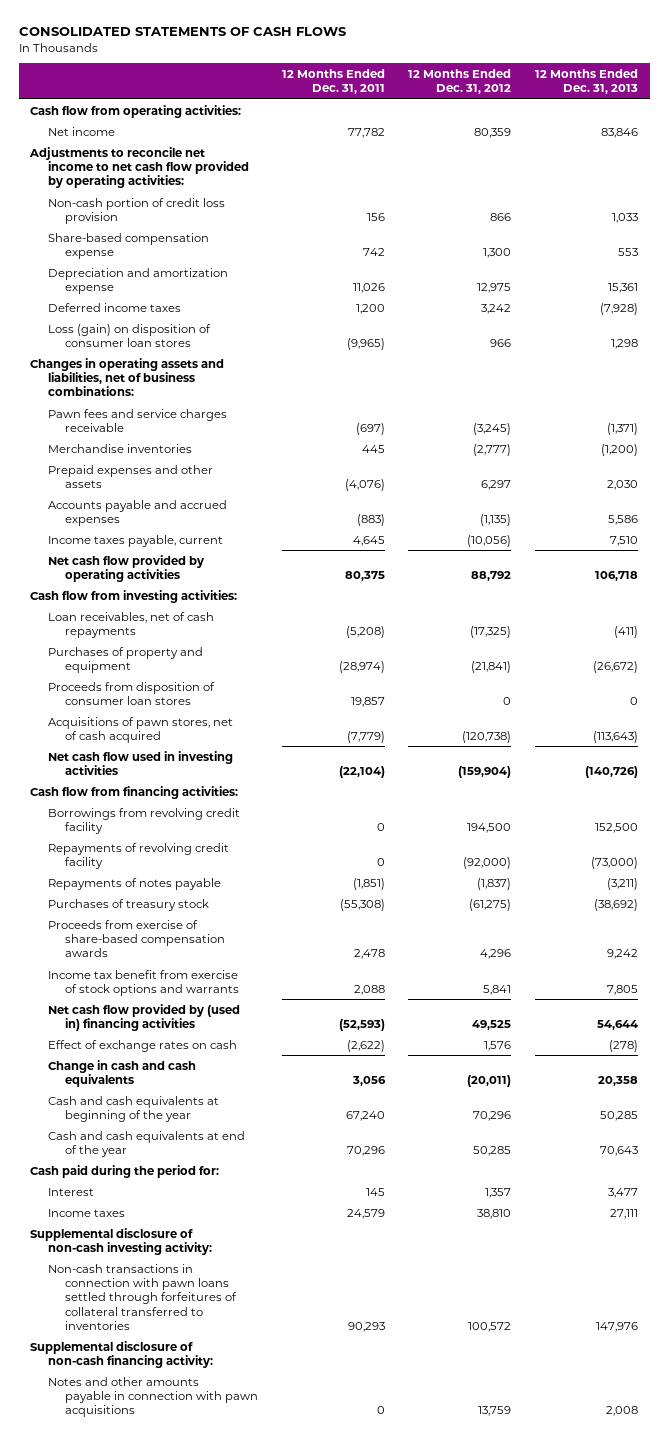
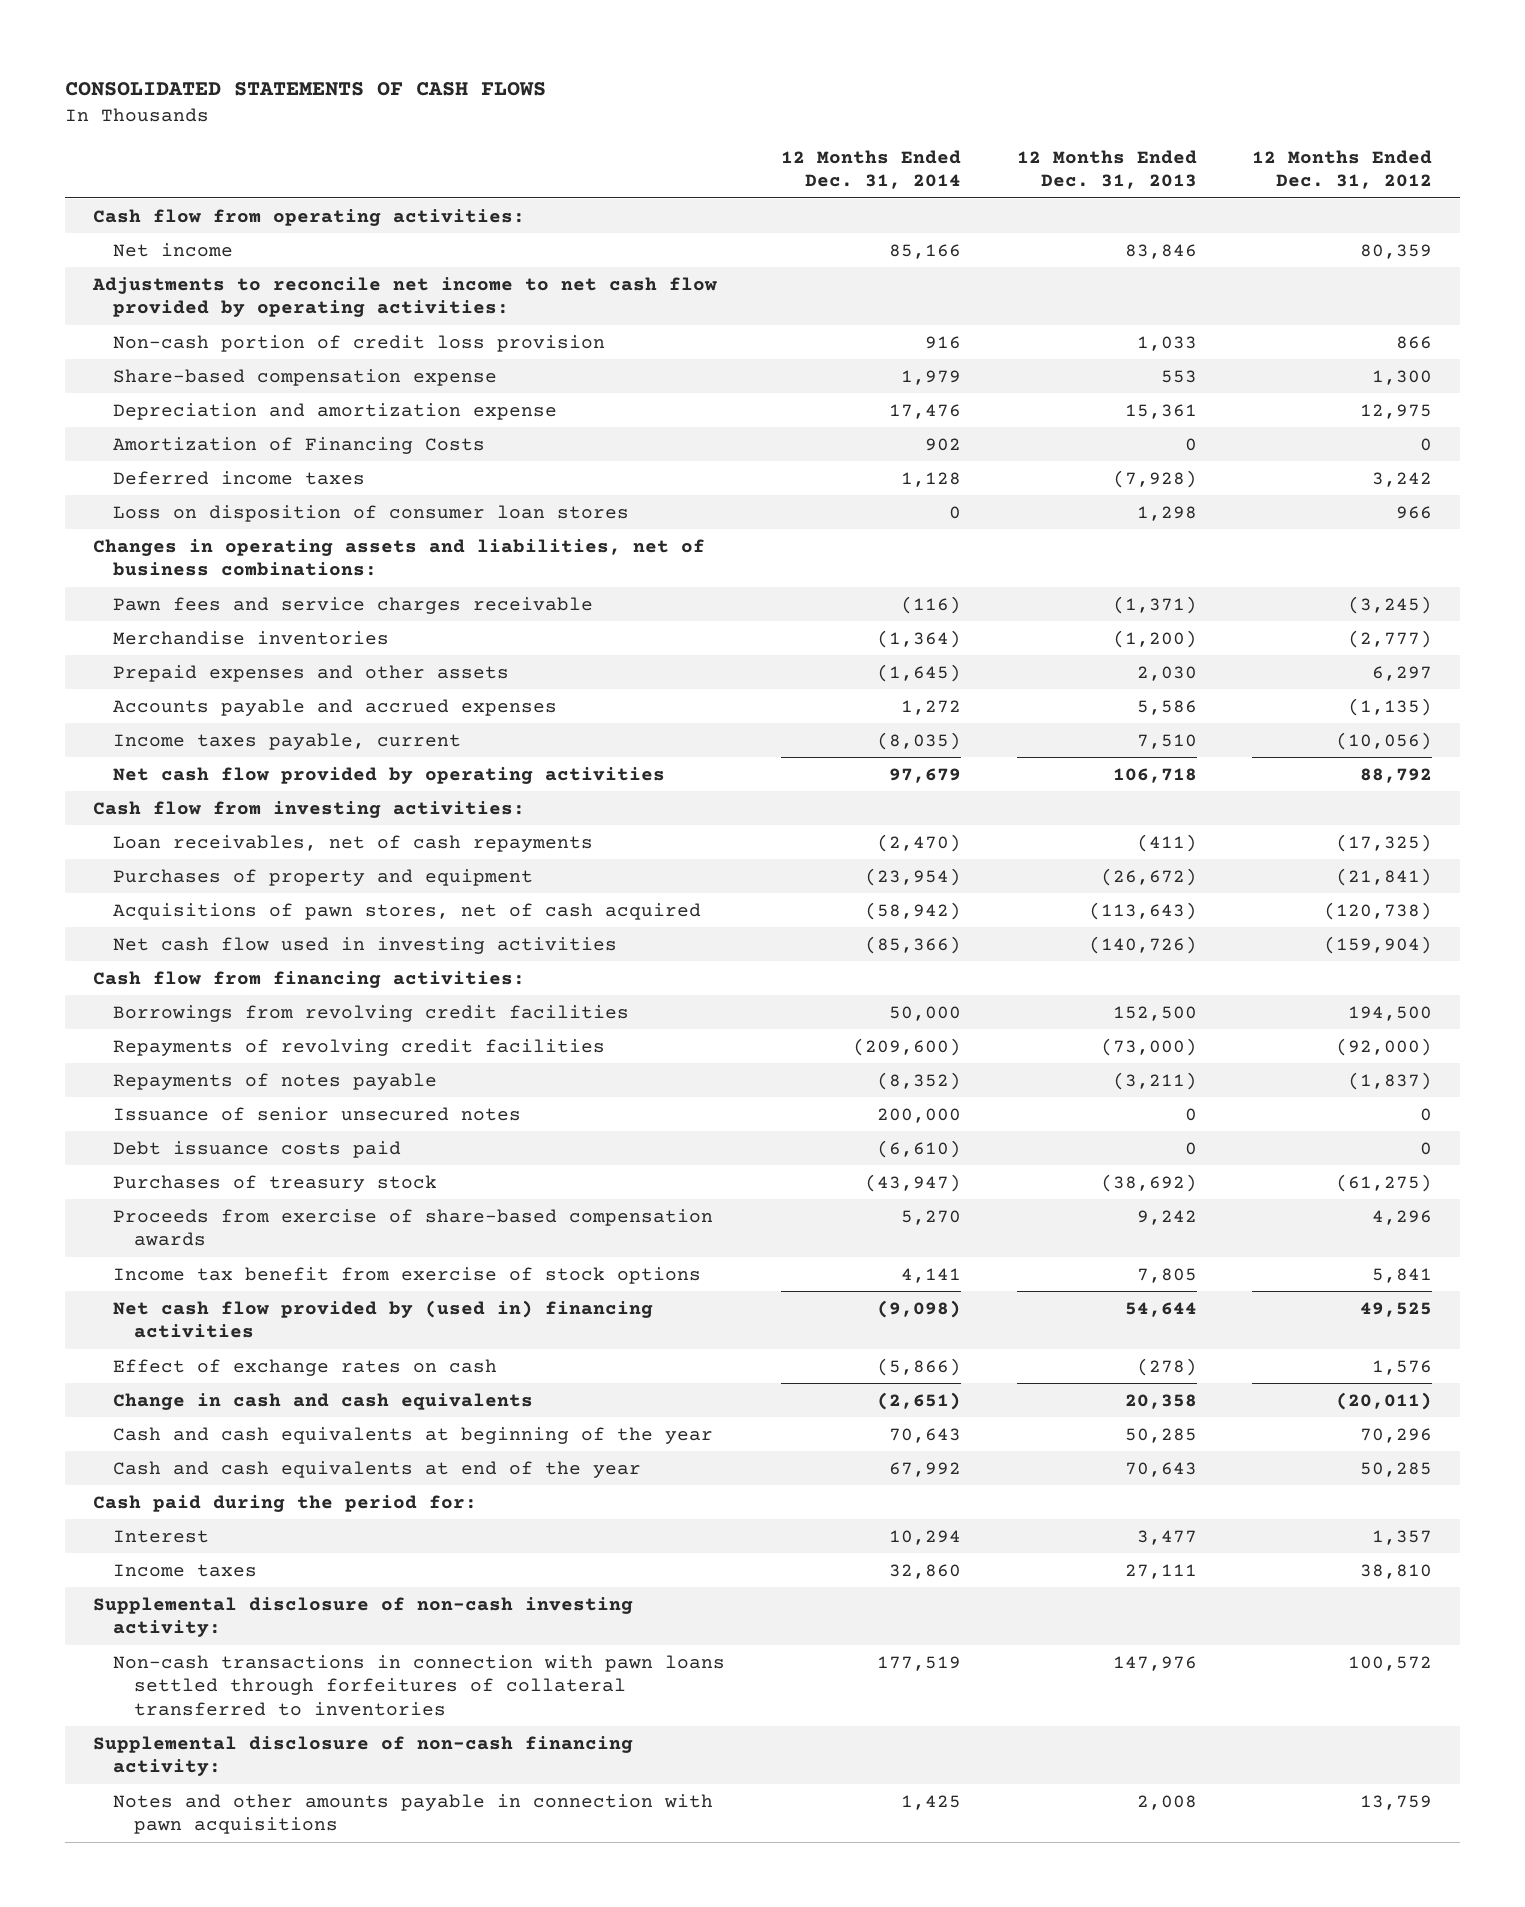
[281,68,385,95] 12 Months Ended Dec. 31, 2011 -> none
none -> [780,149,961,190] 12 Months Ended Dec. 31, 2014
none -> [113,436,486,454] Amortization of Financing Costs
[47,323,211,347] Loss (gain) on disposition of consumer loan stores -> [113,504,630,522] Loss on disposition of consumer loan stores
[47,681,215,705] Proceeds from disposition of consumer loan stores -> none
[47,807,240,834] Borrowings from revolving credit facility -> [113,1004,630,1022] Borrowings from revolving credit facilities
[47,842,229,869] Repayments of revolving credit facility -> [113,1038,606,1056] Repayments of revolving credit facilities
none -> [113,1106,522,1121] Issuance of senior unsecured notes
none -> [113,1140,402,1158] Debt issuance costs paid
[47,969,240,996] Income tax benefit from exercise of stock options and warrants -> [113,1266,702,1284] Income tax benefit from exercise of stock options

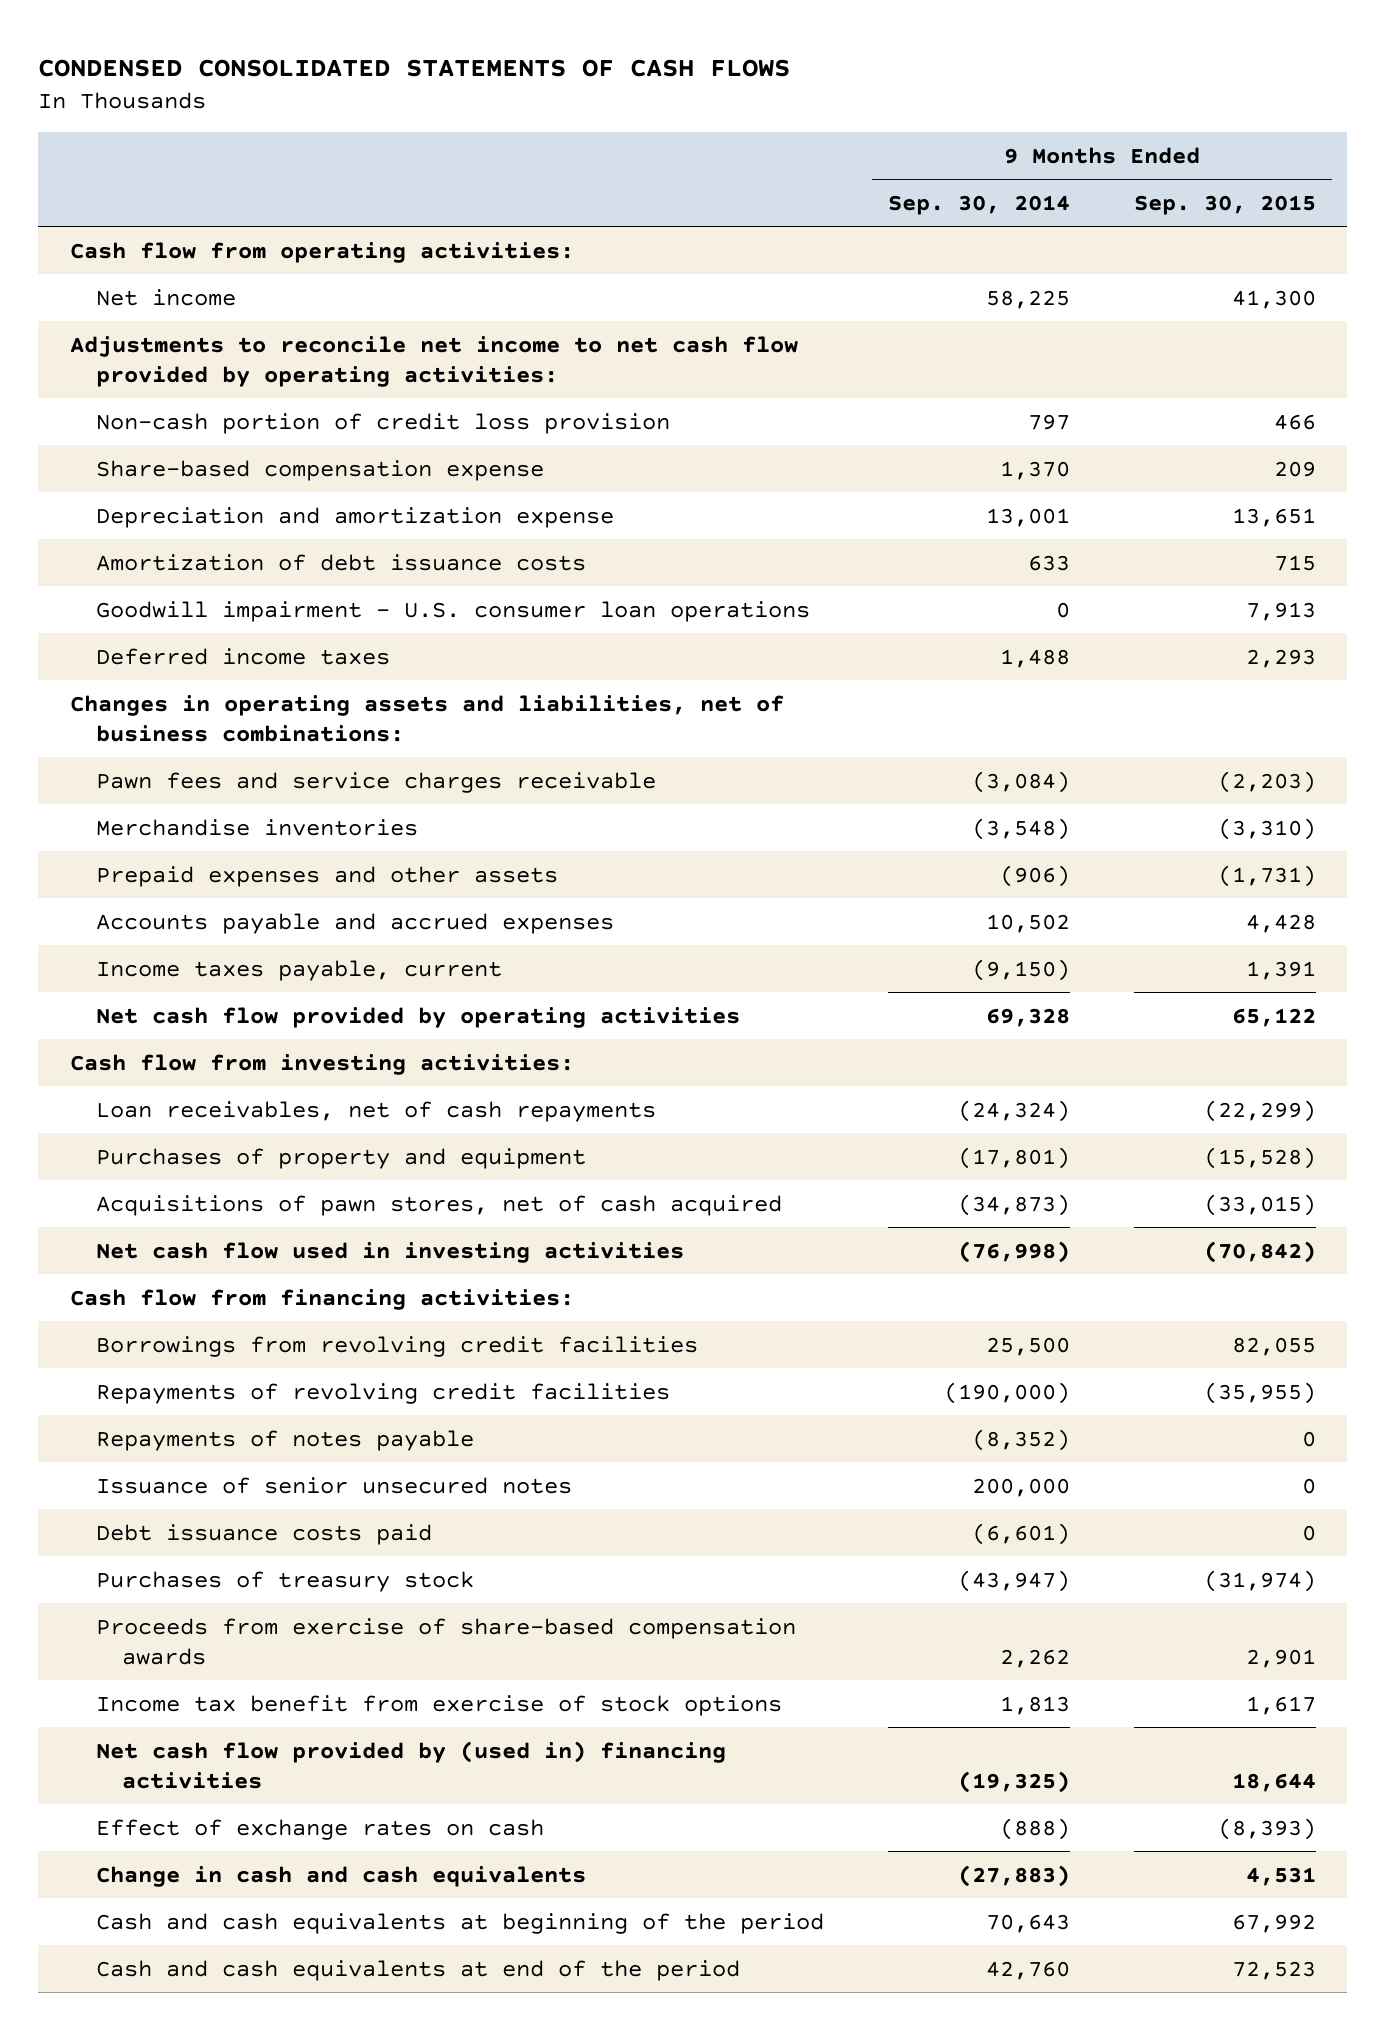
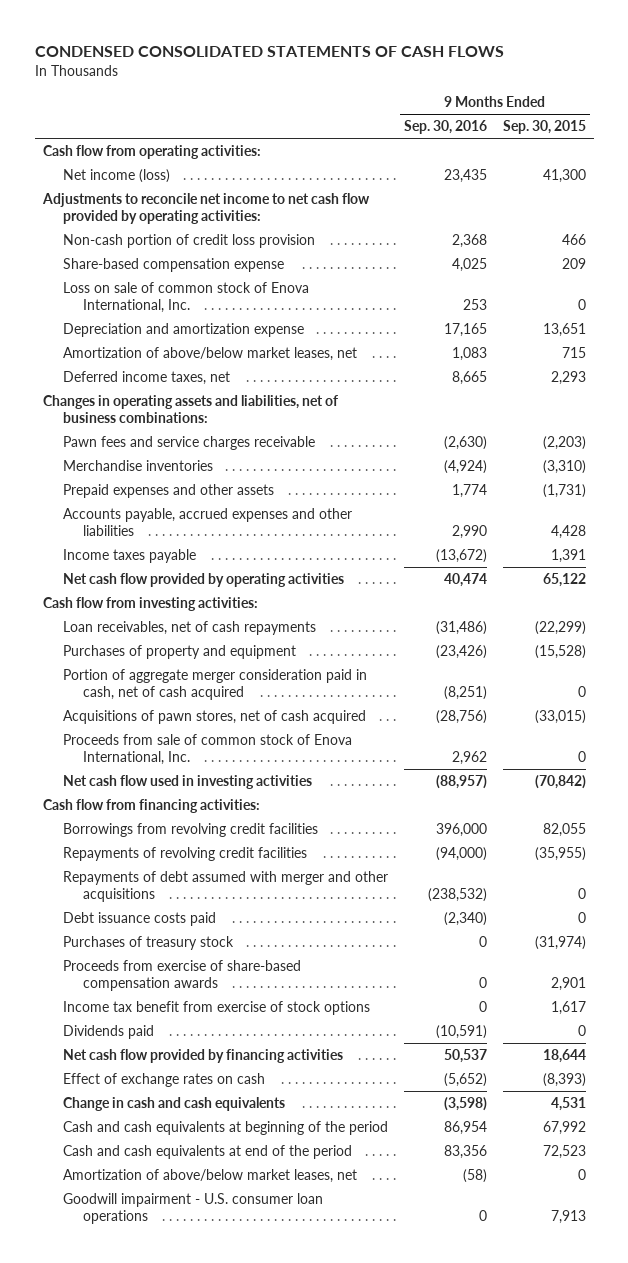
[887,194,1070,215] Sep. 30, 2014 -> none
none -> [403,120,487,135] Sep. 30, 2016
[96,288,237,306] Net income -> [62,169,170,184] Net income (loss)
none -> [62,282,309,313] Loss on sale of common stock of Enova International, Inc.
[96,553,587,571] Amortization of debt issuance costs -> [62,347,357,362] Amortization of above/below market leases, net
[96,647,391,665] Deferred income taxes -> [62,371,230,386] Deferred income taxes, net
[96,912,615,934] Accounts payable and accrued expenses -> [62,508,352,536] Accounts payable, accrued expenses and other liabilities
[96,959,503,981] Income taxes payable, current -> [62,549,196,564] Income taxes payable
none -> [62,669,367,700] Portion of aggregate merger consideration paid in cash, net of cash acquired
none -> [62,734,352,765] Proceeds from sale of common stock of Enova International, Inc.
[96,1476,573,1494] Issuance of senior unsecured notes -> none
[96,1429,475,1451] Repayments of notes payable -> [62,871,388,902] Repayments of debt assumed with merger and other acquisitions
none -> [62,1025,154,1040] Dividends paid
[96,1740,727,1789] Net cash flow provided by (used in) financing activities -> [62,1049,343,1064] Net cash flow provided by financing activities
none -> [62,1169,357,1184] Amortization of above/below market leases, net
[96,600,811,622] Goodwill impairment - U.S. consumer loan operations -> [62,1193,323,1224] Goodwill impairment - U.S. consumer loan operations

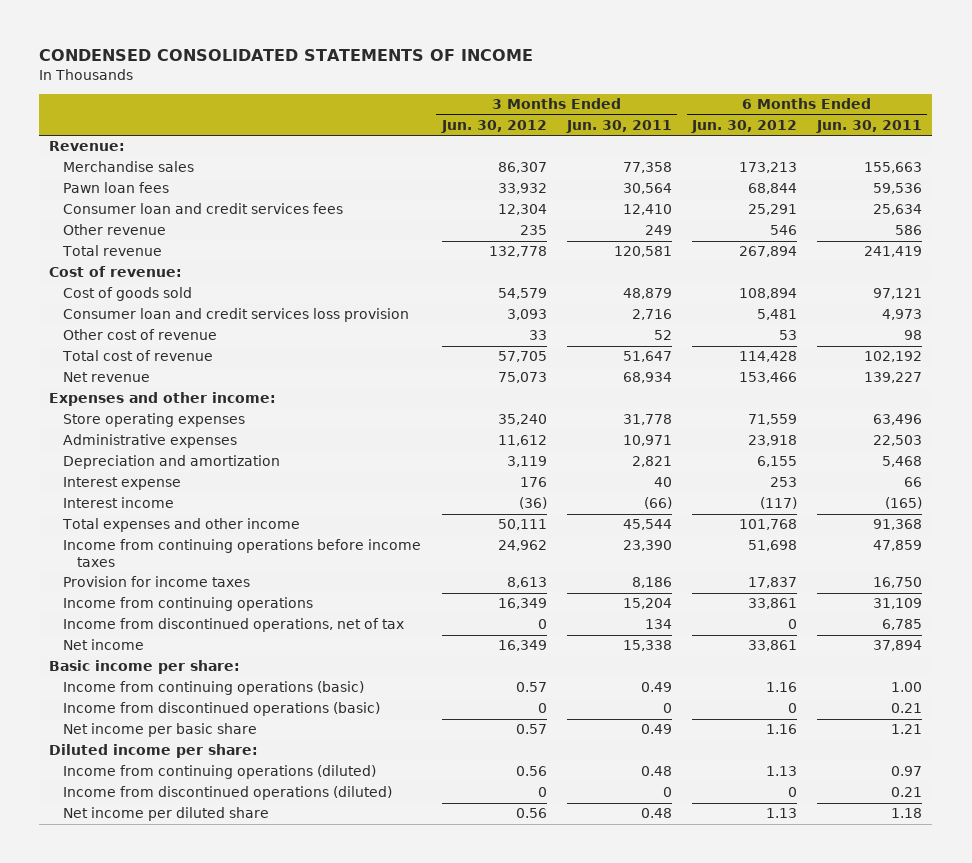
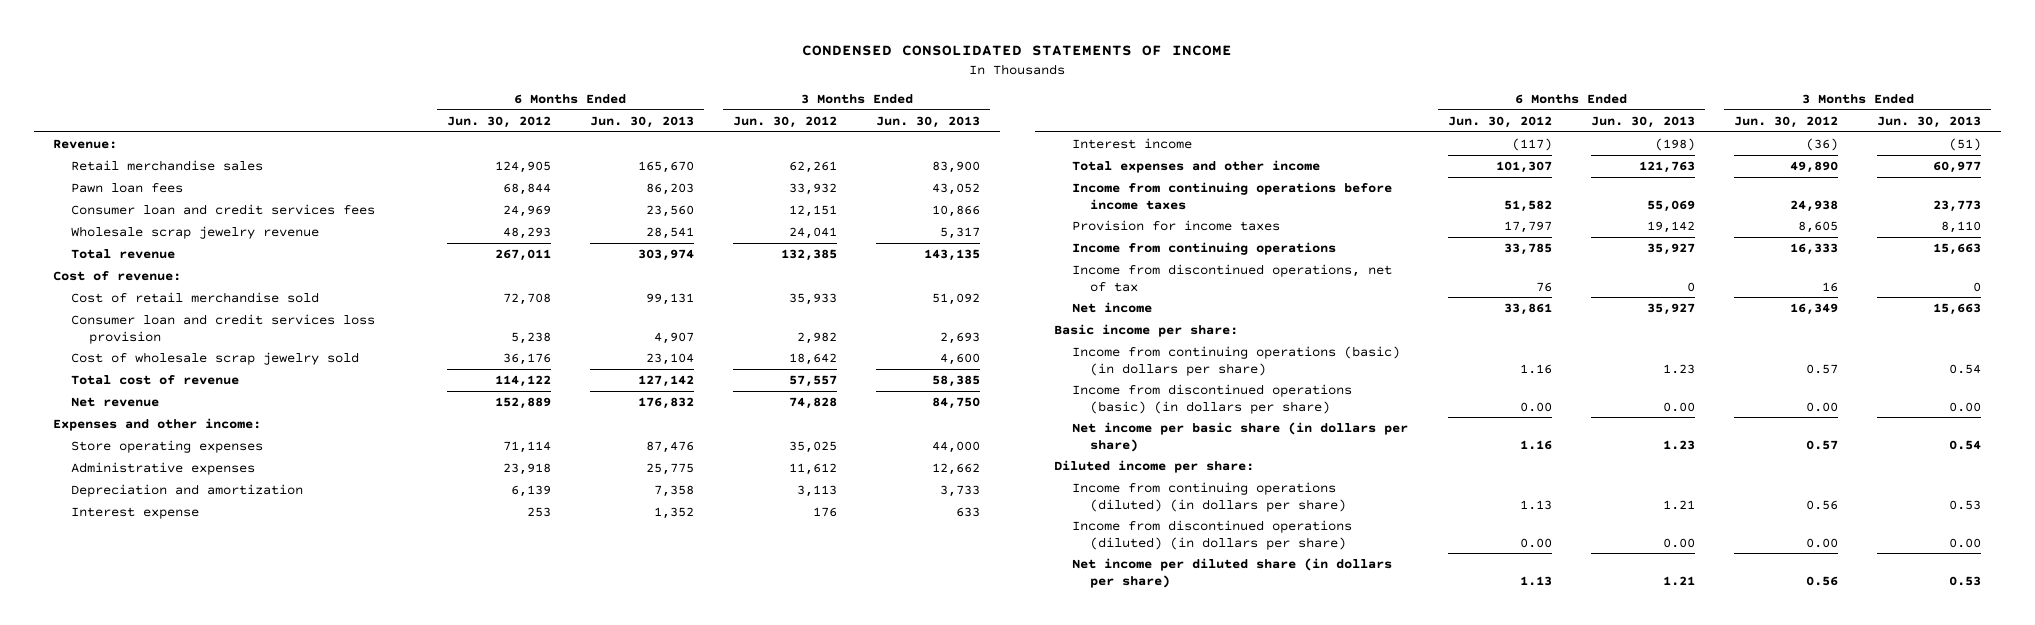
[565,119,672,133] Jun. 30, 2011 -> none
[816,119,923,133] Jun. 30, 2011 -> none
none -> [589,115,694,128] Jun. 30, 2013
none -> [876,115,981,128] Jun. 30, 2013
[63,161,195,173] Merchandise sales -> [71,159,264,171] Retail merchandise sales
[497,162,547,174] 86,307 -> [789,160,838,173] 62,261
[739,162,798,174] 173,213 -> [494,160,551,173] 124,905
[63,224,167,236] Other revenue -> none
[497,204,547,216] 12,304 -> [789,204,838,217] 12,151
[748,204,798,216] 25,291 -> [502,204,551,217] 24,969
none -> [71,225,320,239] Wholesale scrap jewelry revenue
[488,246,547,258] 132,778 -> [781,248,838,261] 132,385
[739,246,798,258] 267,894 -> [494,248,551,261] 267,011
[63,329,218,341] Other cost of revenue -> none
[63,287,193,302] Cost of goods sold -> [71,291,320,303] Cost of retail merchandise sold
[497,288,547,300] 54,579 -> [789,292,838,305] 35,933
[739,288,798,300] 108,894 -> [502,292,551,305] 72,708
[506,309,547,321] 3,093 -> [797,331,838,344] 2,982
[757,309,798,321] 5,481 -> [510,331,551,344] 5,238
none -> [71,351,360,365] Cost of wholesale scrap jewelry sold
[497,351,547,363] 57,705 -> [789,374,838,387] 57,557
[739,351,798,363] 114,428 -> [494,374,551,387] 114,122
[497,372,547,384] 75,073 -> [789,396,838,409] 74,828
[739,372,798,384] 153,466 -> [494,396,551,409] 152,889
[497,414,547,426] 35,240 -> [789,440,838,453] 35,025
[748,414,798,426] 71,559 -> [502,440,551,453] 71,114
[506,456,547,468] 3,119 -> [797,484,838,497] 3,113
[757,456,798,468] 6,155 -> [510,484,551,497] 6,139
[497,519,547,531] 50,111 -> [1789,160,1838,173] 49,890
[739,519,798,531] 101,768 -> [1495,160,1552,173] 101,307
[497,540,547,552] 24,962 -> [1789,199,1838,212] 24,938
[748,540,798,552] 51,698 -> [1503,199,1552,212] 51,582
[506,577,547,589] 8,613 -> [1797,220,1838,233] 8,605
[748,577,798,589] 17,837 -> [1503,220,1552,233] 17,797
[497,598,547,610] 16,349 -> [1789,242,1838,255] 16,333
[748,598,798,610] 33,861 -> [1503,242,1552,255] 33,785
[537,619,547,630] 0 -> [1821,281,1838,292] 16
[788,619,798,630] 0 -> [1535,281,1552,292] 76
[63,681,365,696] Income from continuing operations (basic) -> [1072,345,1401,376] Income from continuing operations (basic) (in dollars per share)
[63,702,381,717] Income from discontinued operations (basic) -> [1072,383,1353,414] Income from discontinued operations (basic) (in dollars per share)
[537,703,547,714] 0 -> [1805,401,1838,412] 0.00
[788,703,798,714] 0 -> [1519,401,1552,412] 0.00
[63,723,258,738] Net income per basic share -> [1072,421,1409,452] Net income per basic share (in dollars per share)
[63,765,377,780] Income from continuing operations (diluted) -> [1072,481,1347,512] Income from continuing operations (diluted) (in dollars per share)
[63,786,393,801] Income from discontinued operations (diluted) -> [1072,519,1353,550] Income from discontinued operations (diluted) (in dollars per share)
[537,787,547,798] 0 -> [1805,537,1838,548] 0.00
[788,787,798,798] 0 -> [1519,537,1552,548] 0.00
[63,807,270,822] Net income per diluted share -> [1072,557,1393,588] Net income per diluted share (in dollars per share)

